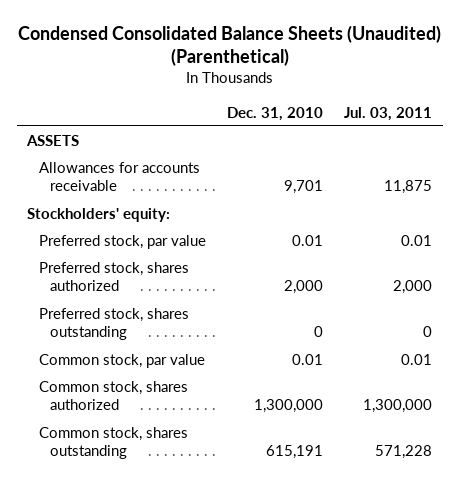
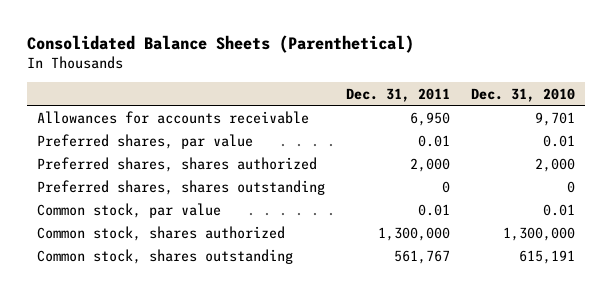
[17,24,441,67] Condensed Consolidated Balance Sheets (Unaudited) (Parenthetical) -> [26,34,414,53] Consolidated Balance Sheets (Parenthetical)
[344,106,433,121] Jul. 03, 2011 -> none
none -> [345,87,450,102] Dec. 31, 2011
[26,135,80,147] ASSETS -> none
[27,208,171,223] Stockholders' equity: -> none
[38,235,206,250] Preferred stock, par value -> [36,133,253,149] Preferred shares, par value
[38,262,189,292] Preferred stock, shares authorized -> [36,156,317,172] Preferred shares, shares authorized
[38,308,189,341] Preferred stock, shares outstanding -> [36,179,325,195] Preferred shares, shares outstanding

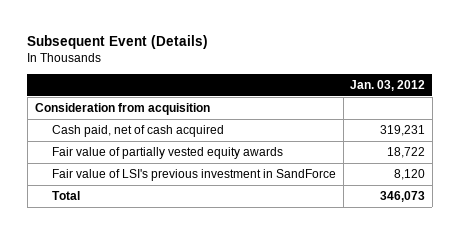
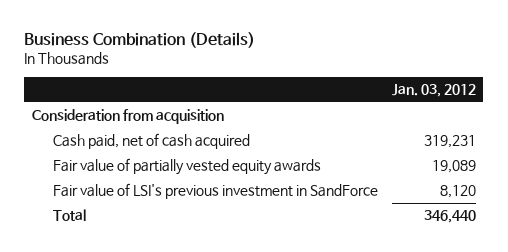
[27,34,209,49] Subsequent Event (Details) -> [24,32,256,49] Business Combination (Details)
[387,146,426,158] 18,722 -> [432,160,477,174] 19,089
[380,190,426,202] 346,073 -> [424,210,477,224] 346,440

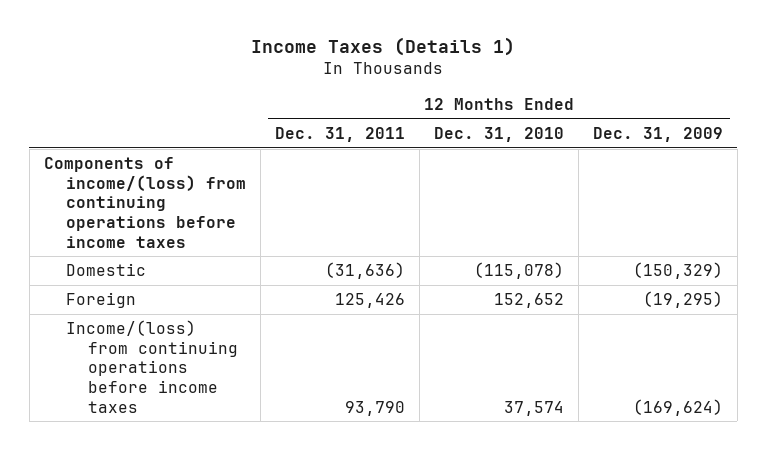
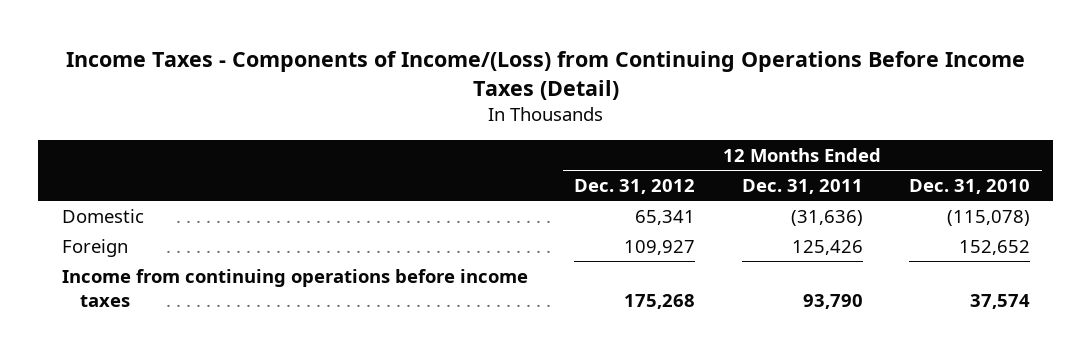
[251,37,516,57] Income Taxes (Details 1) -> [65,51,1025,101] Income Taxes - Components of Income/(Loss) from Continuing Operations Before Income Taxes (Detail)
[592,126,723,142] Dec. 31, 2009 -> none
none -> [574,178,696,194] Dec. 31, 2012
[43,157,246,248] Components of income/(loss) from continuing operations before income taxes -> none
[65,320,239,413] Income/(loss) from continuing operations before income taxes -> [61,268,528,307] Income from continuing operations before income taxes

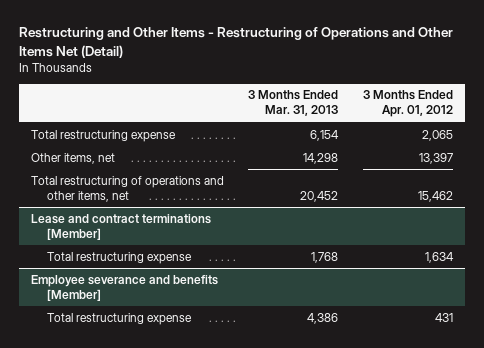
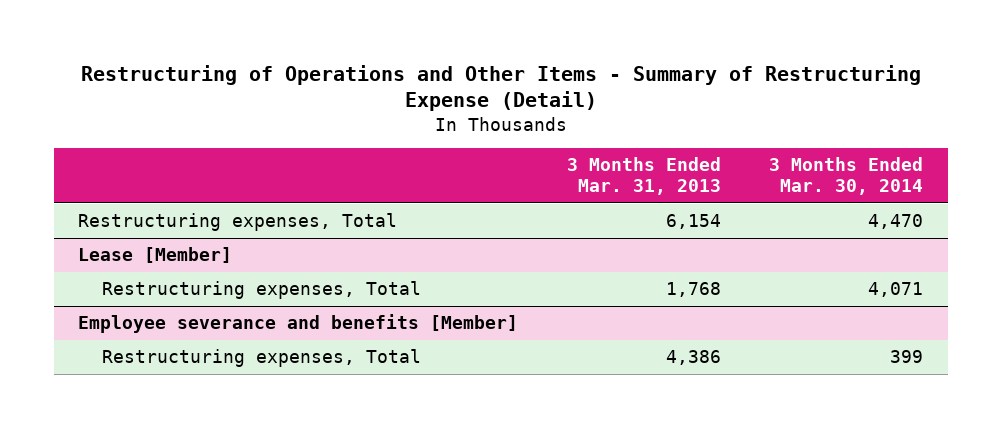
[18,27,453,58] Restructuring and Other Items - Restructuring of Operations and Other Items Net (Detail) -> [80,64,921,112] Restructuring of Operations and Other Items - Summary of Restructuring Expense (Detail)
[362,90,453,118] 3 Months Ended Apr. 01, 2012 -> none
none -> [769,157,924,196] 3 Months Ended Mar. 30, 2014
[30,152,115,164] Other items, net -> none
[30,175,224,202] Total restructuring of operations and other items, net -> none
[30,213,211,240] Lease and contract terminations [Member] -> none
[30,129,176,142] Total restructuring expense -> [78,213,398,232] Restructuring expenses, Total
none -> [78,247,233,264] Lease [Member]
[46,251,192,264] Total restructuring expense -> [102,281,422,300] Restructuring expenses, Total
[46,312,192,325] Total restructuring expense -> [102,349,422,368] Restructuring expenses, Total

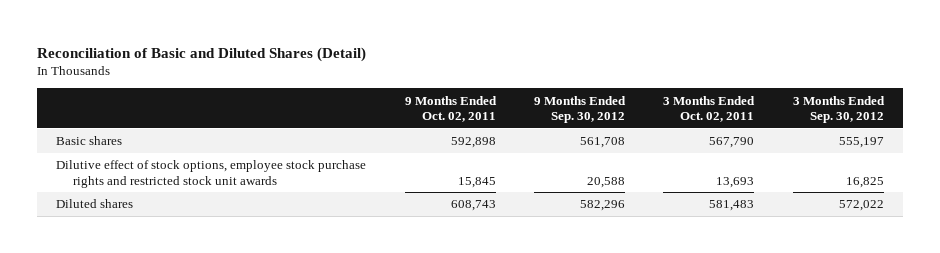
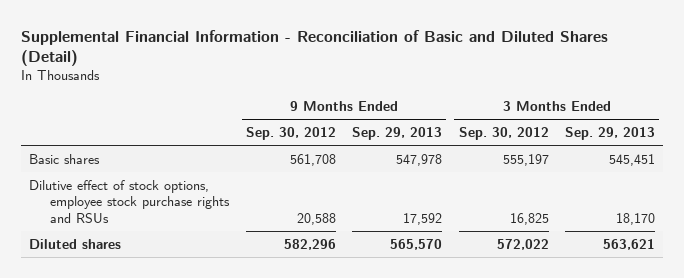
[37,46,367,62] Reconciliation of Basic and Diluted Shares (Detail) -> [20,29,608,67] Supplemental Financial Information - Reconciliation of Basic and Diluted Shares (Detail)
[404,95,497,123] 9 Months Ended Oct. 02, 2011 -> none
[663,95,756,123] 3 Months Ended Oct. 02, 2011 -> none
none -> [352,126,443,140] Sep. 29, 2013
none -> [565,126,656,140] Sep. 29, 2013
[56,160,367,188] Dilutive effect of stock options, employee stock purchase rights and restricted stock unit awards -> [29,179,231,224] Dilutive effect of stock options, employee stock purchase rights and RSUs

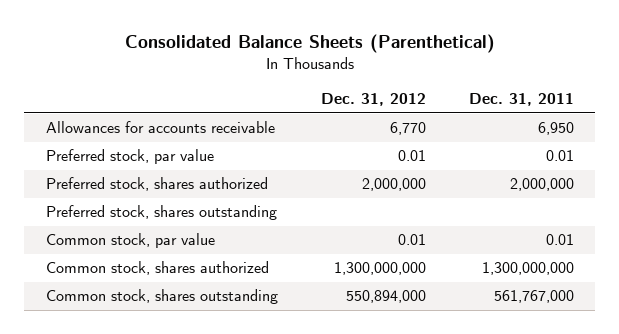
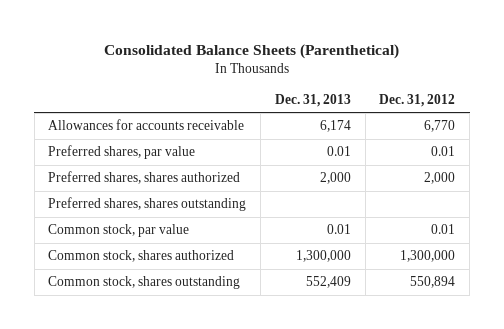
[468,93,574,107] Dec. 31, 2011 -> none
none -> [274,93,351,107] Dec. 31, 2013
[45,149,214,165] Preferred stock, par value -> [48,145,196,160] Preferred shares, par value
[45,177,268,192] Preferred stock, shares authorized -> [48,171,241,185] Preferred shares, shares authorized
[361,178,426,192] 2,000,000 -> [424,172,456,185] 2,000
[45,205,277,221] Preferred stock, shares outstanding -> [48,197,247,212] Preferred shares, shares outstanding
[333,262,426,276] 1,300,000,000 -> [400,250,456,263] 1,300,000
[345,290,426,304] 550,894,000 -> [410,276,456,289] 550,894

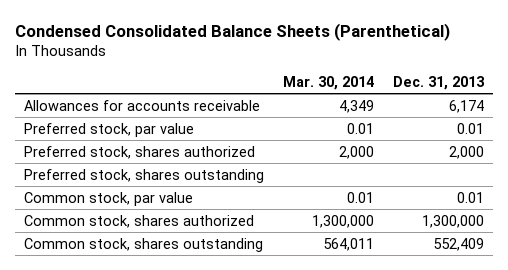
[103,43,399,59] Consolidated Balance Sheets (Parenthetical) -> [14,22,450,41] Condensed Consolidated Balance Sheets (Parenthetical)
[379,93,456,107] Dec. 31, 2012 -> none
none -> [282,75,374,90] Mar. 30, 2014
[48,145,196,160] Preferred shares, par value -> [24,122,195,137] Preferred stock, par value
[48,171,241,185] Preferred shares, shares authorized -> [24,145,256,159] Preferred stock, shares authorized
[48,197,247,212] Preferred shares, shares outstanding -> [24,168,265,183] Preferred stock, shares outstanding

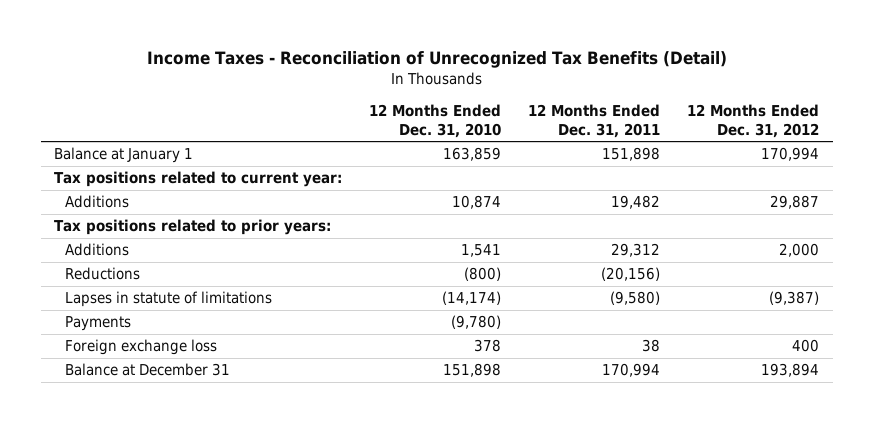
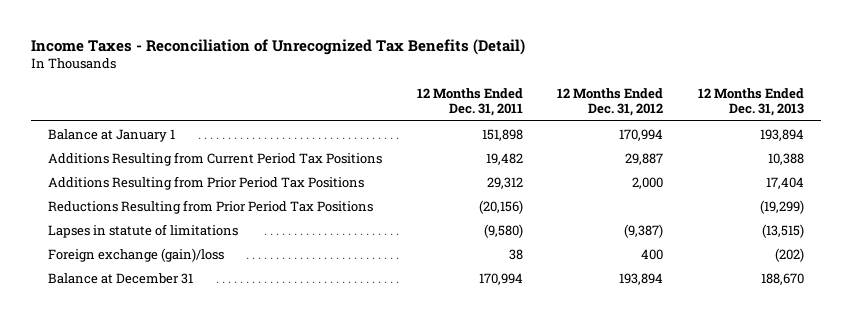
[369,104,502,138] 12 Months Ended Dec. 31, 2010 -> none
none -> [697,88,804,117] 12 Months Ended Dec. 31, 2013
[54,171,343,188] Tax positions related to current year: -> none
[54,219,332,236] Tax positions related to prior years: -> none
[64,195,129,209] Additions -> [48,151,383,166] Additions Resulting from Current Period Tax Positions
[64,243,129,257] Additions -> [48,175,365,190] Additions Resulting from Prior Period Tax Positions
[64,267,140,281] Reductions -> [48,199,374,214] Reductions Resulting from Prior Period Tax Positions
[64,316,131,332] Payments -> none
[64,339,217,356] Foreign exchange loss -> [48,247,225,262] Foreign exchange (gain)/loss

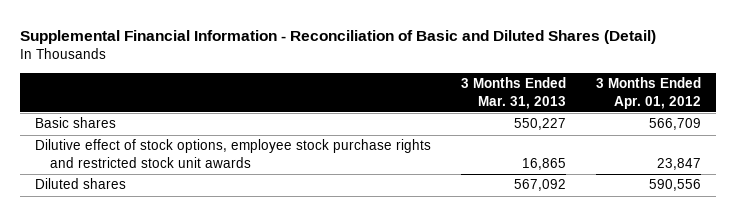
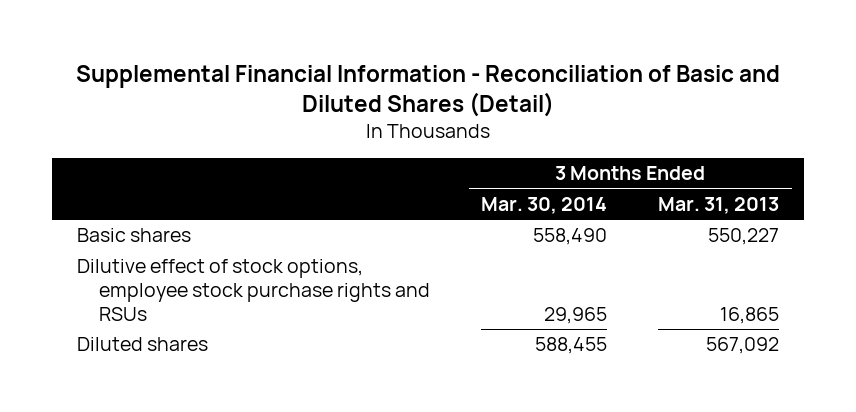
[596,77,702,109] 3 Months Ended Apr. 01, 2012 -> none
none -> [481,196,608,214] Mar. 30, 2014
[34,139,431,168] Dilutive effect of stock options, employee stock purchase rights and restricted stock unit awards -> [77,259,431,321] Dilutive effect of stock options, employee stock purchase rights and RSUs

